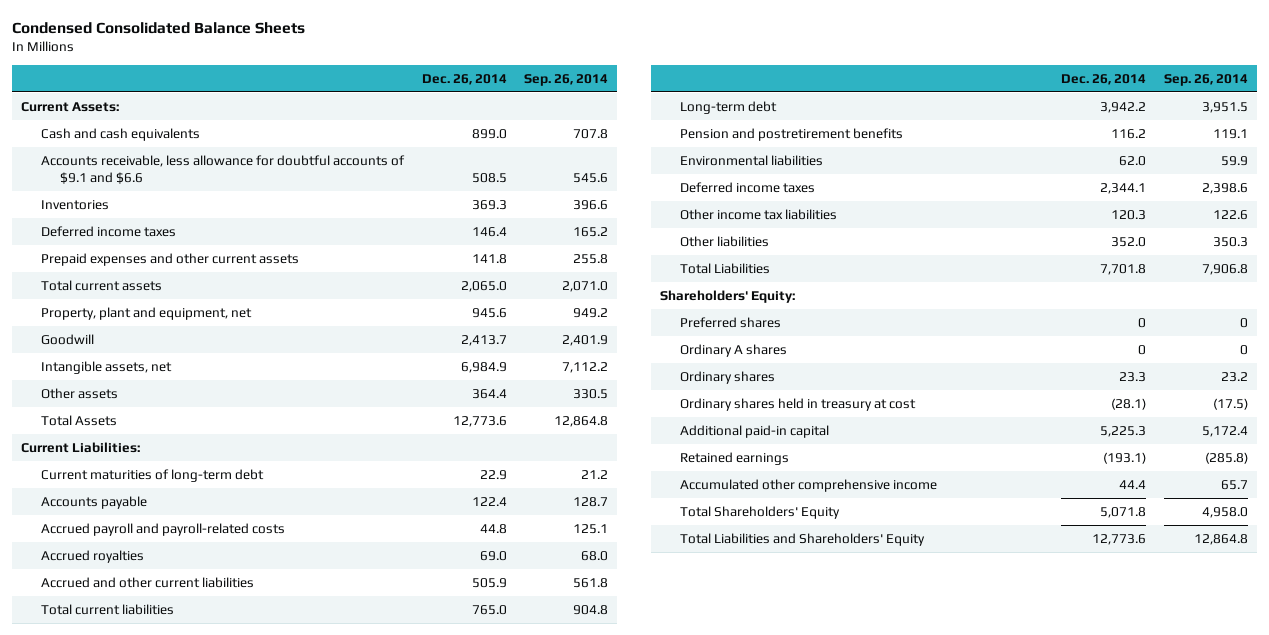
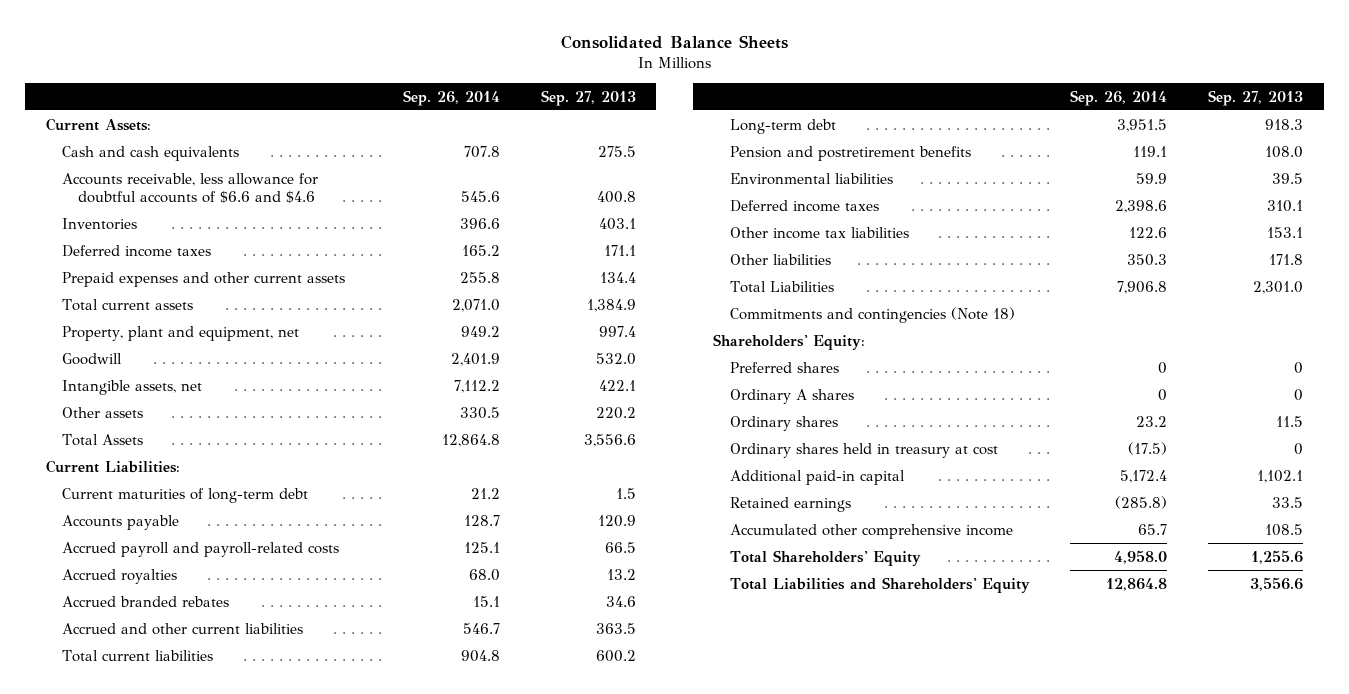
[12,22,306,35] Condensed Consolidated Balance Sheets -> [560,35,788,50] Consolidated Balance Sheets
[421,73,507,85] Dec. 26, 2014 -> none
none -> [540,89,636,106] Sep. 27, 2013
[40,154,405,185] Accounts receivable, less allowance for doubtful accounts of $9.1 and $6.6 -> [61,172,318,203] Accounts receivable, less allowance for doubtful accounts of $6.6 and $4.6
none -> [61,595,229,607] Accrued branded rebates
[573,577,609,588] 561.8 -> [462,622,500,634] 546.7
none -> [729,306,1015,323] Commitments and contingencies (Note 18)

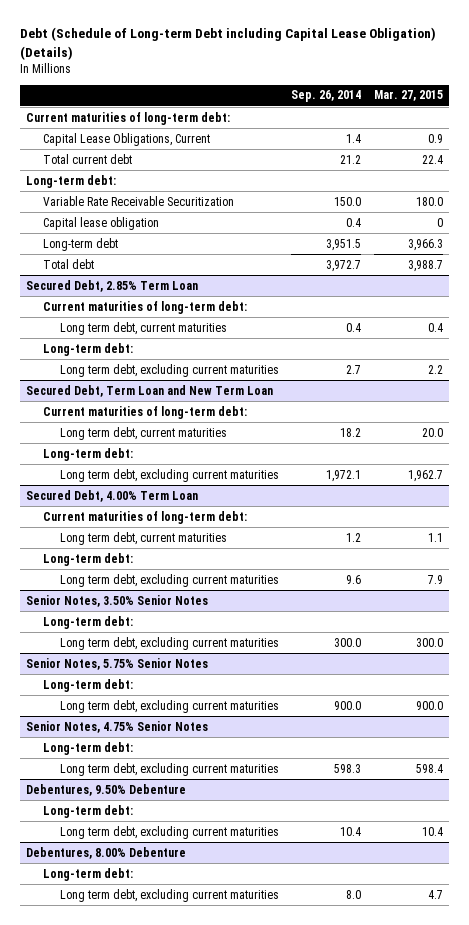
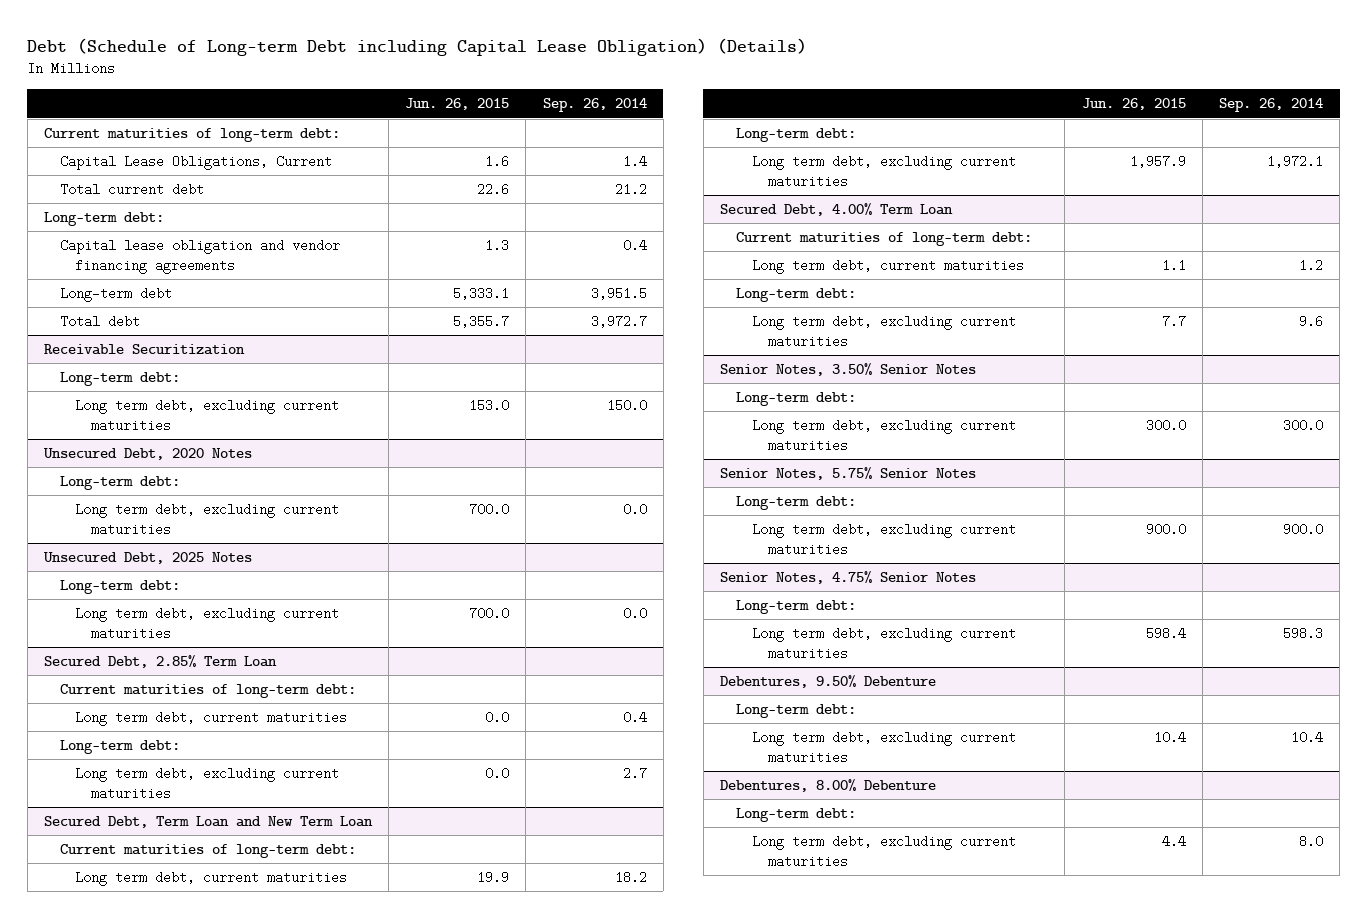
[373,90,443,102] Mar. 27, 2015 -> none
none -> [405,98,510,111] Jun. 26, 2015
[42,195,234,206] Variable Rate Receivable Securitization -> none
[42,216,159,230] Capital lease obligation -> [59,238,340,275] Capital lease obligation and vendor financing agreements
none -> [43,343,245,355] Receivable Securitization
none -> [59,371,180,386] Long-term debt:
none -> [75,398,340,433] Long term debt, excluding current maturities
none -> [42,447,252,460] Unsecured Debt, 2020 Notes
none -> [59,475,180,490] Long-term debt:
none -> [75,502,340,537] Long term debt, excluding current maturities
none -> [42,551,252,564] Unsecured Debt, 2025 Notes
none -> [59,579,180,594] Long-term debt:
none -> [75,606,340,641] Long term debt, excluding current maturities

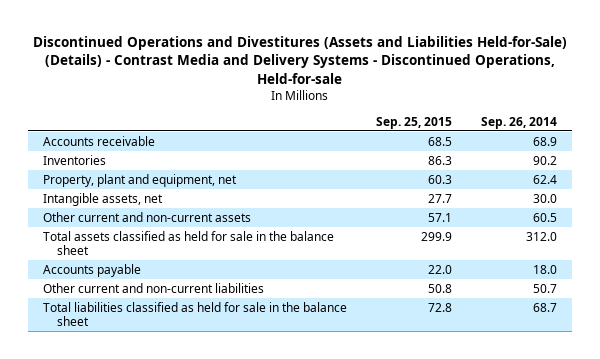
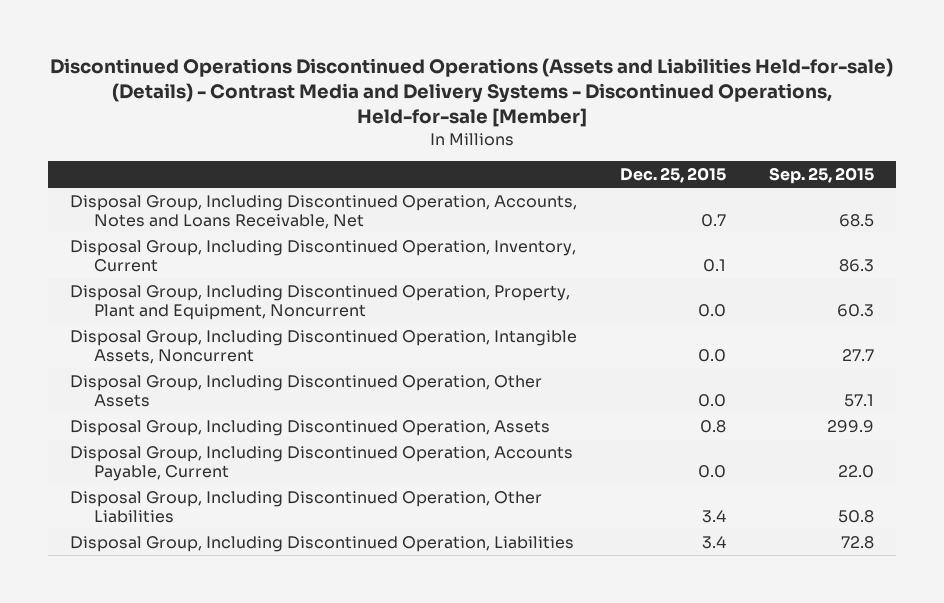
[33,35,568,84] Discontinued Operations and Divestitures (Assets and Liabilities Held-for-Sale) (Details) - Contrast Media and Delivery Systems - Discontinued Operations, Held-for-sale -> [50,57,894,127] Discontinued Operations Discontinued Operations (Assets and Liabilities Held-for-sale) (Details) - Contrast Media and Delivery Systems - Discontinued Operations, Held-for-sale [Member]
[481,116,558,129] Sep. 26, 2014 -> none
none -> [620,166,727,183] Dec. 25, 2015
[42,135,155,146] Accounts receivable -> [69,195,577,229] Disposal Group, Including Discontinued Operation, Accounts, Notes and Loans Receivable, Net
[42,154,106,165] Inventories -> [69,240,576,272] Disposal Group, Including Discontinued Operation, Inventory, Current
[42,173,237,187] Property, plant and equipment, net -> [69,285,570,320] Disposal Group, Including Discontinued Operation, Property, Plant and Equipment, Noncurrent
[42,192,163,206] Intangible assets, net -> [69,330,577,364] Disposal Group, Including Discontinued Operation, Intangible Assets, Noncurrent
[42,211,251,222] Other current and non-current assets -> [69,375,542,407] Disposal Group, Including Discontinued Operation, Other Assets
[42,230,334,255] Total assets classified as held for sale in the balance sheet -> [69,420,550,437] Disposal Group, Including Discontinued Operation, Assets
[42,263,141,277] Accounts payable -> [69,446,573,481] Disposal Group, Including Discontinued Operation, Accounts Payable, Current
[42,282,264,293] Other current and non-current liabilities -> [69,491,542,523] Disposal Group, Including Discontinued Operation, Other Liabilities
[42,301,347,326] Total liabilities classified as held for sale in the balance sheet -> [69,536,574,553] Disposal Group, Including Discontinued Operation, Liabilities

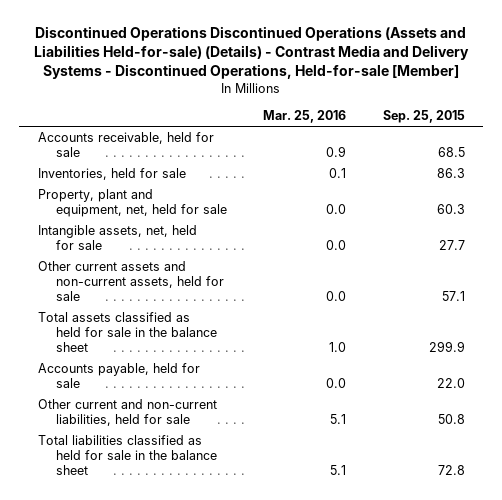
[620,166,727,183] Dec. 25, 2015 -> none
none -> [263,110,347,124] Mar. 25, 2016
[69,195,577,229] Disposal Group, Including Discontinued Operation, Accounts, Notes and Loans Receivable, Net -> [37,131,214,157] Accounts receivable, held for sale
[69,240,576,272] Disposal Group, Including Discontinued Operation, Inventory, Current -> [37,167,186,180] Inventories, held for sale
[69,285,570,320] Disposal Group, Including Discontinued Operation, Property, Plant and Equipment, Noncurrent -> [37,188,227,217] Property, plant and equipment, net, held for sale
[69,330,577,364] Disposal Group, Including Discontinued Operation, Intangible Assets, Noncurrent -> [37,224,197,250] Intangible assets, net, held for sale
[69,375,542,407] Disposal Group, Including Discontinued Operation, Other Assets -> [37,260,224,301] Other current assets and non-current assets, held for sale
[69,420,550,437] Disposal Group, Including Discontinued Operation, Assets -> [37,311,217,352] Total assets classified as held for sale in the balance sheet
[69,446,573,481] Disposal Group, Including Discontinued Operation, Accounts Payable, Current -> [37,362,200,388] Accounts payable, held for sale
[69,491,542,523] Disposal Group, Including Discontinued Operation, Other Liabilities -> [37,398,217,426] Other current and non-current liabilities, held for sale
[69,536,574,553] Disposal Group, Including Discontinued Operation, Liabilities -> [37,434,217,475] Total liabilities classified as held for sale in the balance sheet

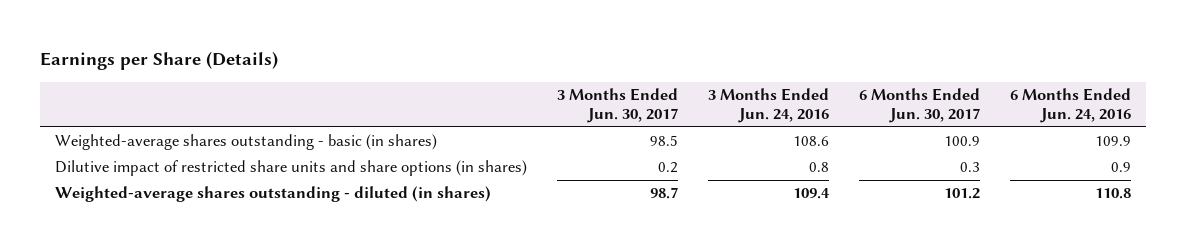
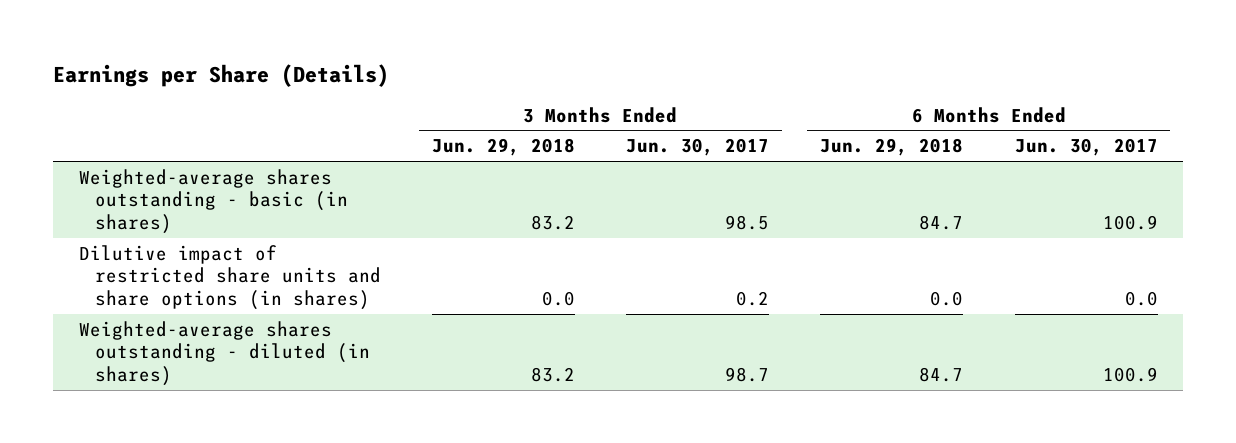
[708,88,830,123] 3 Months Ended Jun. 24, 2016 -> none
[1010,88,1132,123] 6 Months Ended Jun. 24, 2016 -> none
none -> [431,138,575,157] Jun. 29, 2018
none -> [820,138,964,157] Jun. 29, 2018
[960,162,981,173] 0.3 -> [1124,291,1158,307] 0.0
[944,188,981,200] 101.2 -> [1102,367,1158,383] 100.9

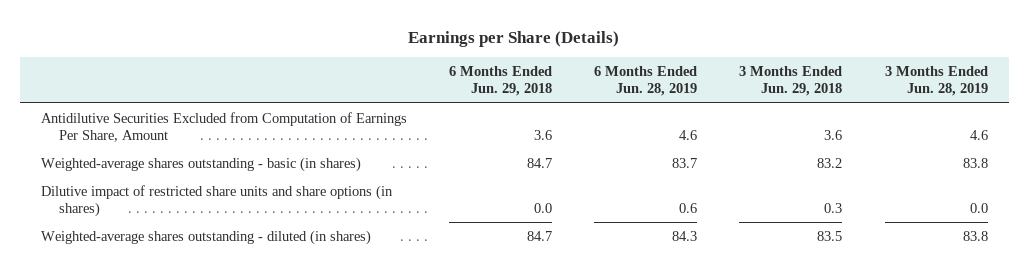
[626,138,770,157] Jun. 30, 2017 -> none
[1014,138,1158,157] Jun. 30, 2017 -> none
none -> [594,66,698,97] 6 Months Ended Jun. 28, 2019
none -> [884,66,988,97] 3 Months Ended Jun. 28, 2019
none -> [41,111,408,142] Antidilutive Securities Excluded from Computation of Earnings Per Share, Amount
[541,291,575,307] 0.0 -> [824,202,843,213] 0.3
[530,367,575,383] 83.2 -> [817,230,843,241] 83.5

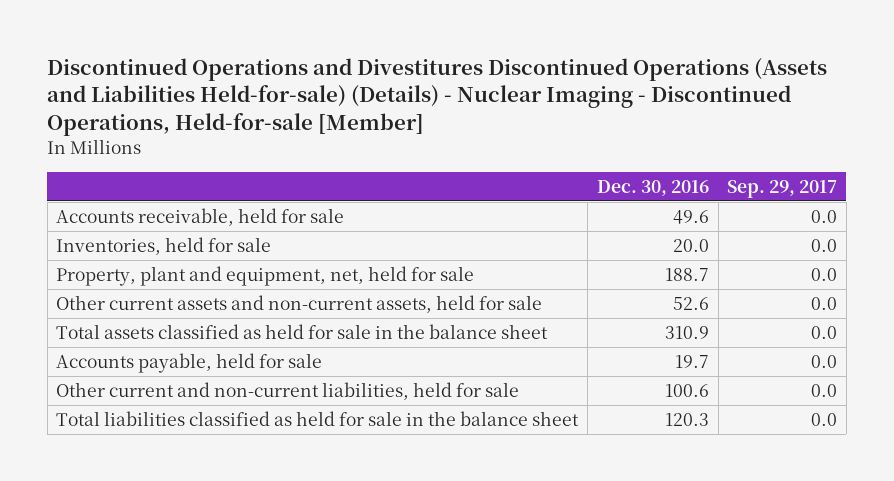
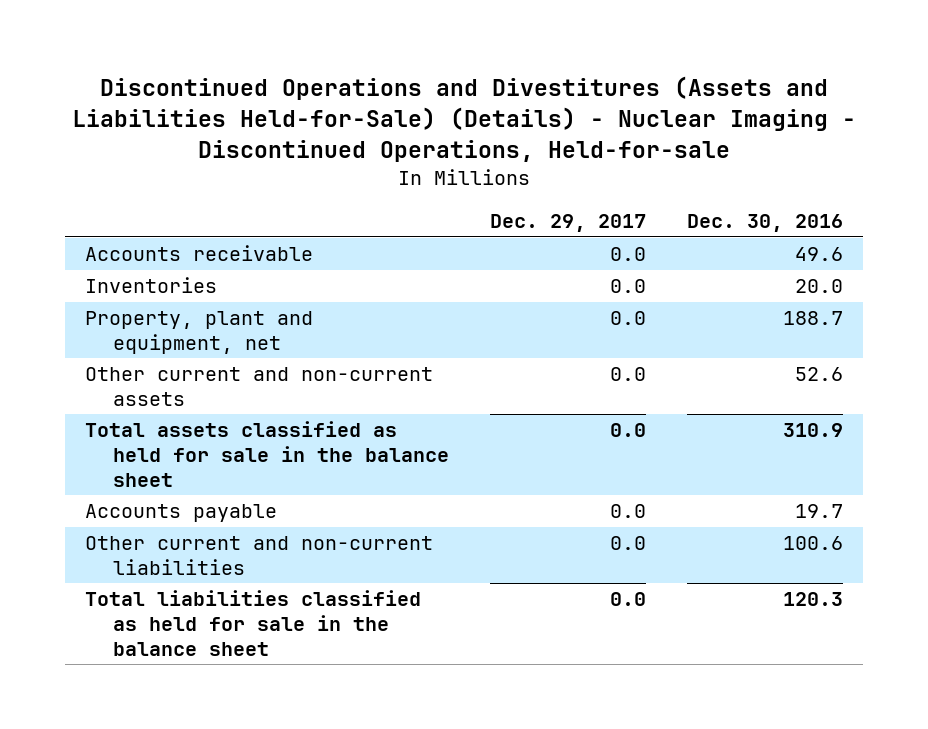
[47,57,828,136] Discontinued Operations and Divestitures Discontinued Operations (Assets and Liabilities Held-for-sale) (Details) - Nuclear Imaging - Discontinued Operations, Held-for-sale [Member] -> [71,75,856,162] Discontinued Operations and Divestitures (Assets and Liabilities Held-for-Sale) (Details) - Nuclear Imaging - Discontinued Operations, Held-for-sale
[727,179,838,198] Sep. 29, 2017 -> none
none -> [489,213,646,232] Dec. 29, 2017
[56,207,345,226] Accounts receivable, held for sale -> [85,245,314,262] Accounts receivable
[56,236,272,255] Inventories, held for sale -> [85,277,218,294] Inventories
[56,265,475,286] Property, plant and equipment, net, held for sale -> [85,311,314,354] Property, plant and equipment, net
[56,294,543,313] Other current assets and non-current assets, held for sale -> [85,367,434,406] Other current and non-current assets
[56,352,323,373] Accounts payable, held for sale -> [85,504,278,523] Accounts payable
[56,381,520,400] Other current and non-current liabilities, held for sale -> [85,536,434,575] Other current and non-current liabilities

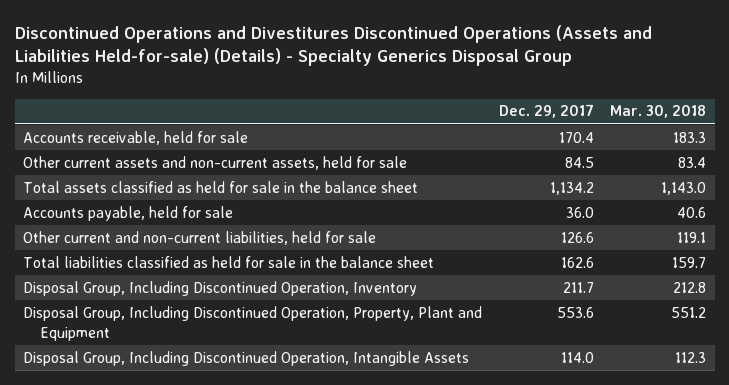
[71,75,856,162] Discontinued Operations and Divestitures (Assets and Liabilities Held-for-Sale) (Details) - Nuclear Imaging - Discontinued Operations, Held-for-sale -> [14,24,652,67] Discontinued Operations and Divestitures Discontinued Operations (Assets and Liabilities Held-for-sale) (Details) - Specialty Generics Disposal Group
[686,213,843,232] Dec. 30, 2016 -> none
none -> [610,105,707,119] Mar. 30, 2018
[85,277,218,294] Inventories -> none
[85,311,314,354] Property, plant and equipment, net -> none
[85,245,314,262] Accounts receivable -> [23,130,249,145] Accounts receivable, held for sale
[609,247,646,262] 0.0 -> [558,131,594,143] 170.4
[85,367,434,406] Other current and non-current assets -> [23,155,408,170] Other current assets and non-current assets, held for sale
[609,367,646,382] 0.0 -> [564,156,594,168] 84.5
[609,423,646,438] 0.0 -> [549,181,594,195] 1,134.2
[85,504,278,523] Accounts payable -> [23,205,234,221] Accounts payable, held for sale
[609,504,646,519] 0.0 -> [565,206,594,218] 36.0
[85,536,434,575] Other current and non-current liabilities -> [23,230,377,245] Other current and non-current liabilities, held for sale
[609,536,646,551] 0.0 -> [560,231,594,243] 126.6
[609,592,646,607] 0.0 -> [560,256,594,268] 162.6
none -> [23,280,418,296] Disposal Group, Including Discontinued Operation, Inventory
none -> [23,305,483,341] Disposal Group, Including Discontinued Operation, Property, Plant and Equipment
none -> [23,350,470,366] Disposal Group, Including Discontinued Operation, Intangible Assets

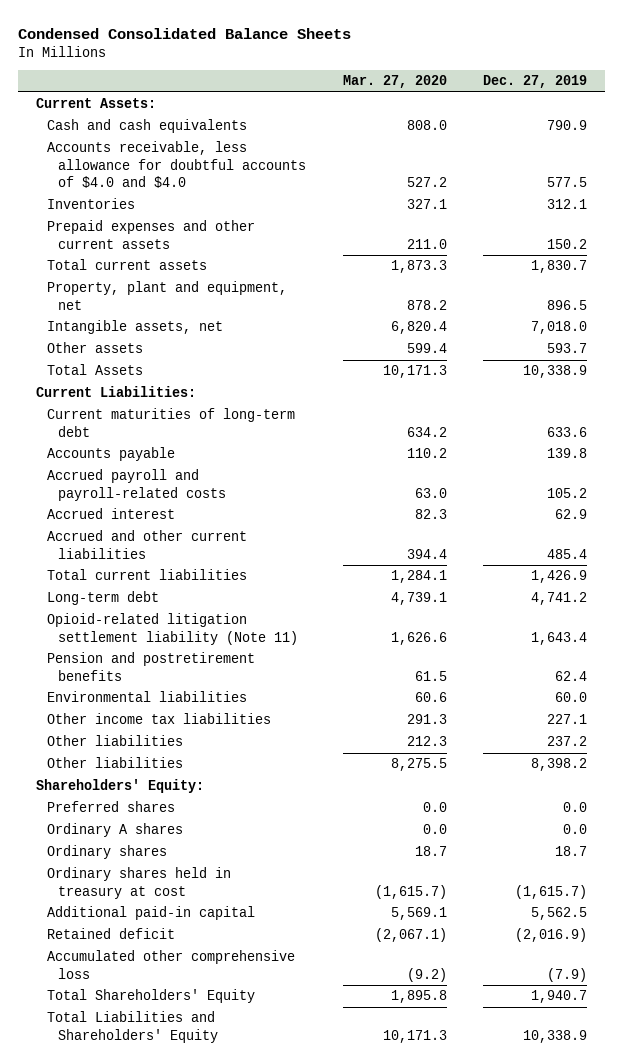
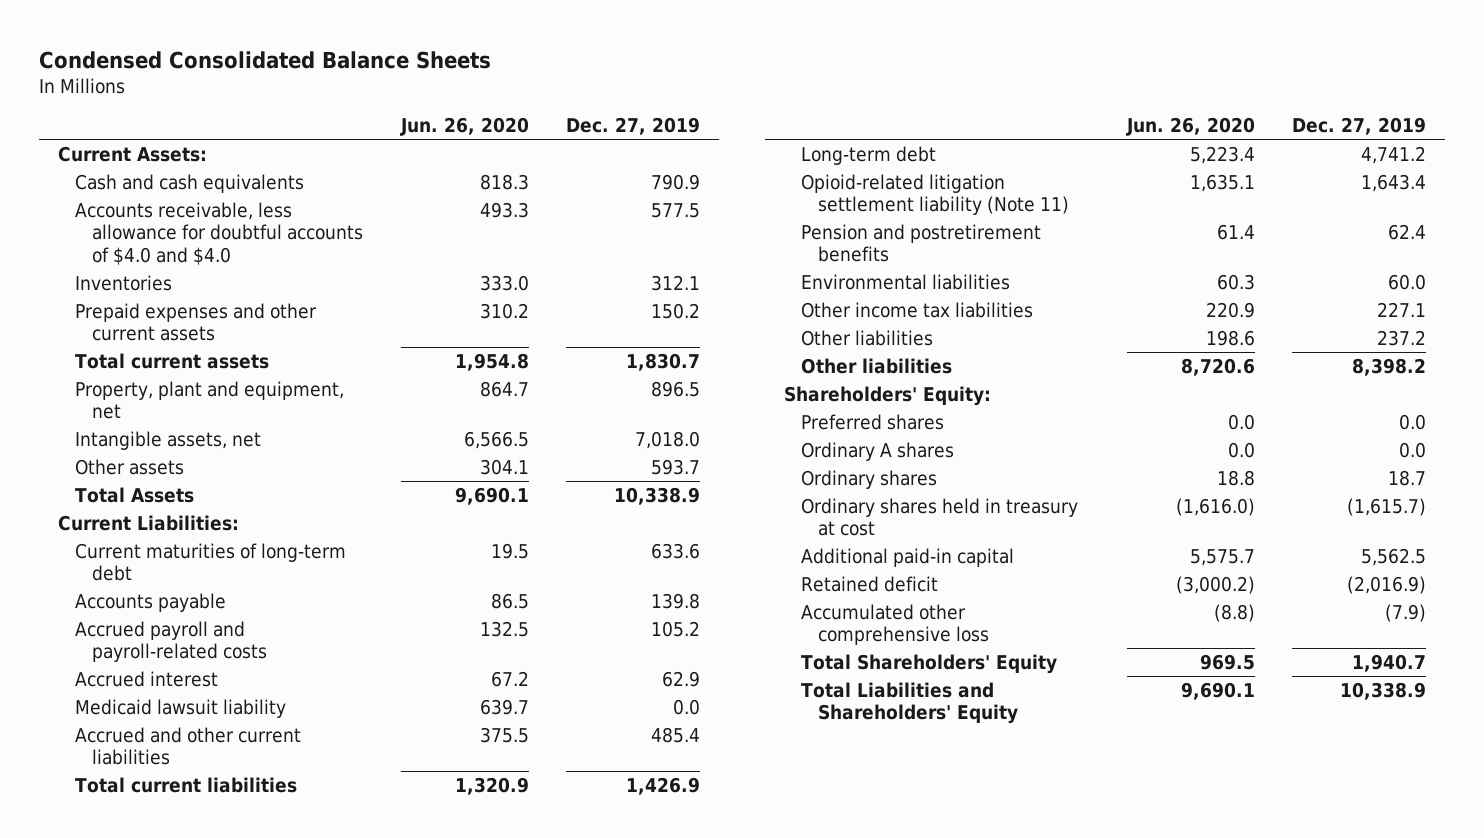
[342,75,447,89] Mar. 27, 2020 -> none
none -> [399,117,529,137] Jun. 26, 2020
none -> [75,698,287,718] Medicaid lawsuit liability

